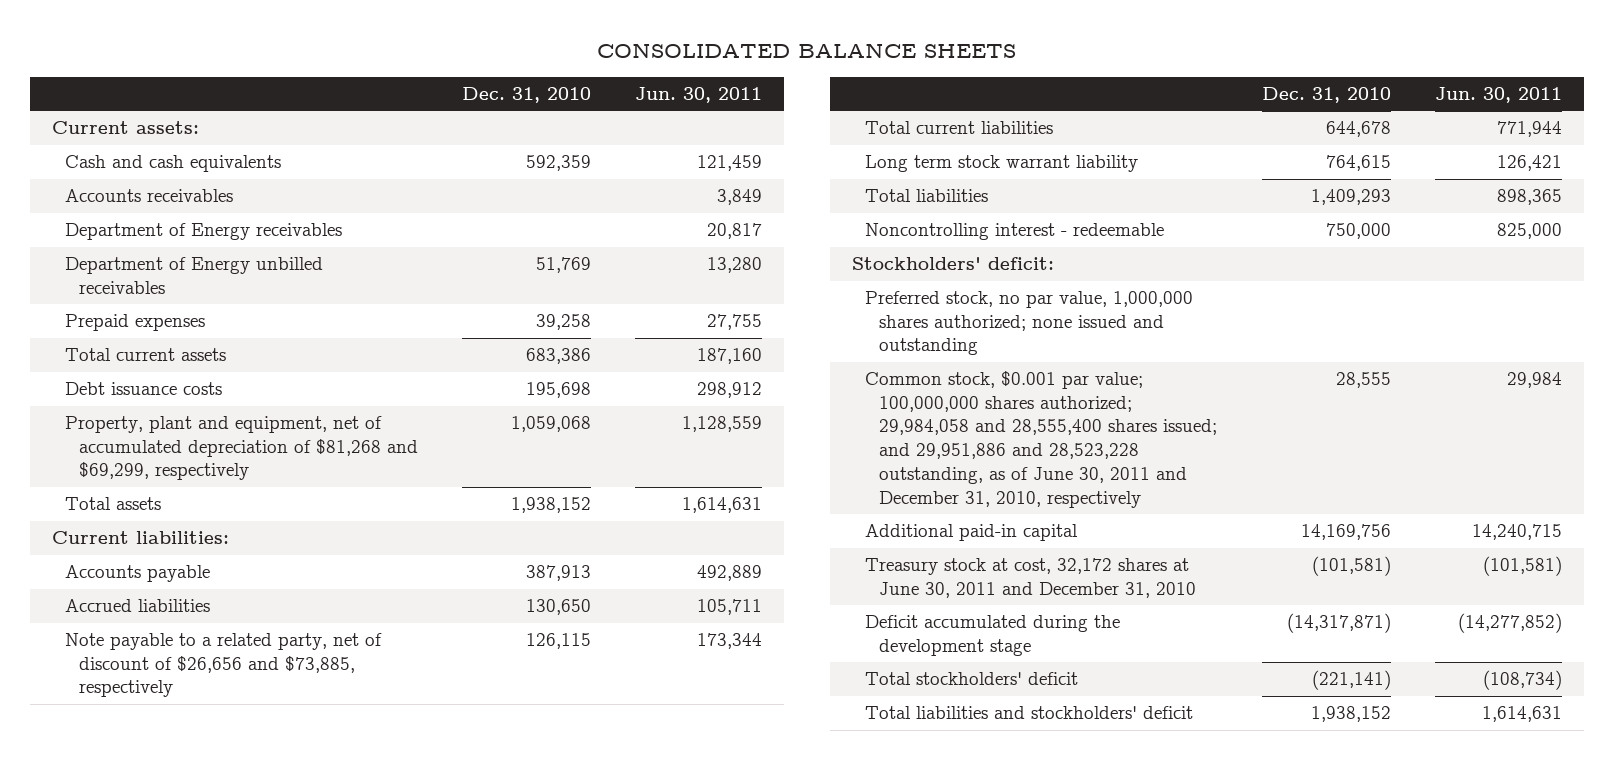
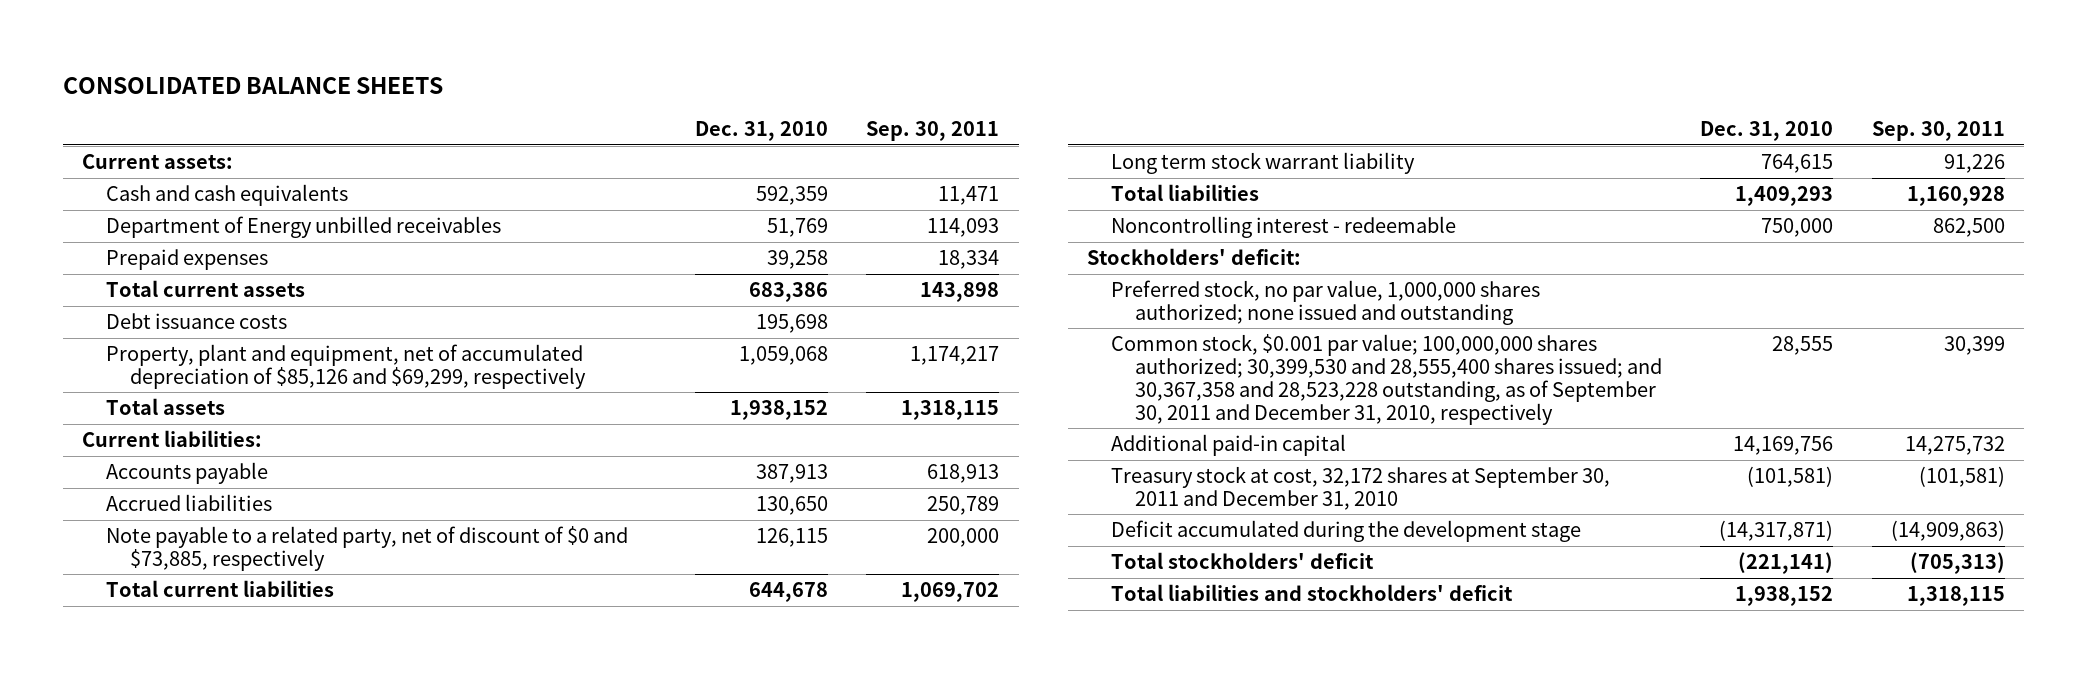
[634,86,762,103] Jun. 30, 2011 -> none
none -> [866,121,1000,142] Sep. 30, 2011
[65,189,234,203] Accounts receivables -> none
[65,223,343,241] Department of Energy receivables -> none
[65,416,418,481] Property, plant and equipment, net of accumulated depreciation of $81,268 and $69,299, respectively -> [106,343,587,389] Property, plant and equipment, net of accumulated depreciation of $85,126 and $69,299, respectively
[65,633,383,698] Note payable to a related party, net of discount of $26,656 and $73,885, respectively -> [106,525,629,571] Note payable to a related party, net of discount of $0 and $73,885, respectively
[865,371,1217,508] Common stock, $0.001 par value; 100,000,000 shares authorized; 29,984,058 and 28,555,400 shares issued; and 29,951,886 and 28,523,228 outstanding, as of June 30, 2011 and December 31, 2010, respectively -> [1111,333,1663,425] Common stock, $0.001 par value; 100,000,000 shares authorized; 30,399,530 and 28,555,400 shares issued; and 30,367,358 and 28,523,228 outstanding, as of September 30, 2011 and December 31, 2010, respectively
[865,558,1196,598] Treasury stock at cost, 32,172 shares at June 30, 2011 and December 31, 2010 -> [1111,465,1611,510] Treasury stock at cost, 32,172 shares at September 30, 2011 and December 31, 2010

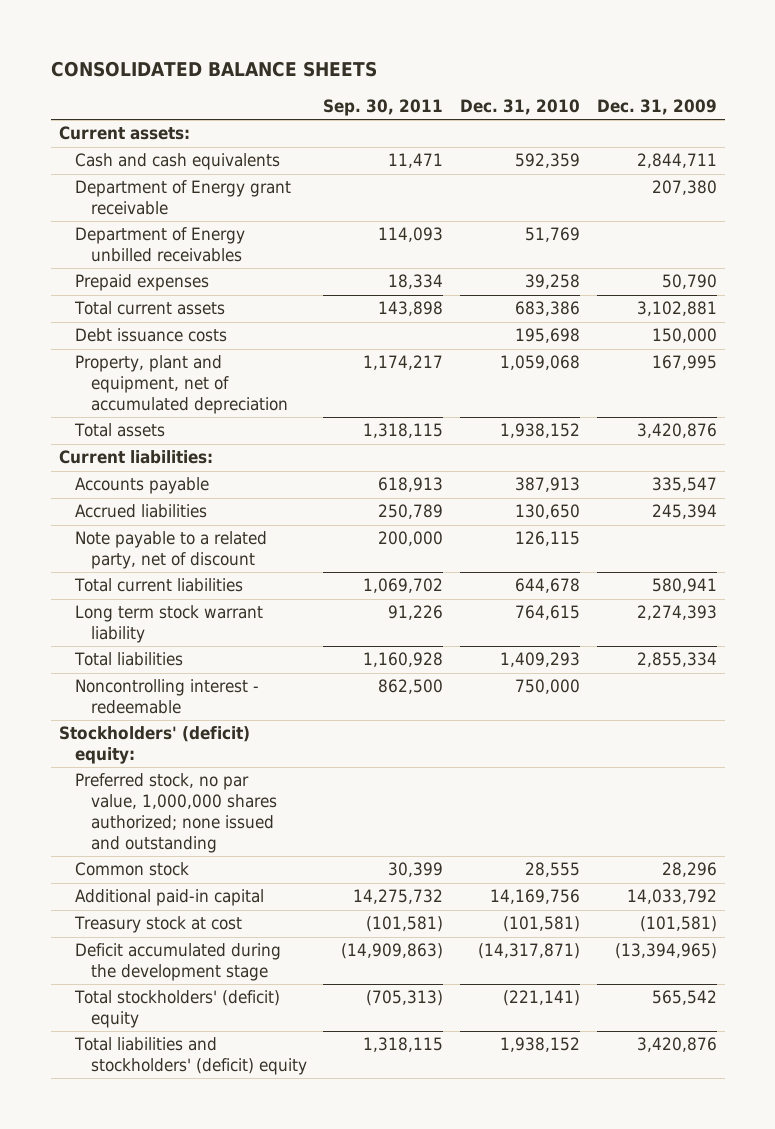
none -> [596,99,717,116] Dec. 31, 2009
none -> [74,180,291,216] Department of Energy grant receivable
[106,343,587,389] Property, plant and equipment, net of accumulated depreciation of $85,126 and $69,299, respectively -> [74,355,288,414] Property, plant and equipment, net of accumulated depreciation
[106,525,629,571] Note payable to a related party, net of discount of $0 and $73,885, respectively -> [74,531,267,570] Note payable to a related party, net of discount
[1087,247,1302,265] Stockholders' deficit: -> [58,726,250,765] Stockholders' (deficit) equity:
[1111,333,1663,425] Common stock, $0.001 par value; 100,000,000 shares authorized; 30,399,530 and 28,555,400 shares issued; and 30,367,358 and 28,523,228 outstanding, as of September 30, 2011 and December 31, 2010, respectively -> [74,862,189,877] Common stock
[1111,465,1611,510] Treasury stock at cost, 32,172 shares at September 30, 2011 and December 31, 2010 -> [73,916,242,934] Treasury stock at cost
[1111,551,1375,569] Total stockholders' deficit -> [73,990,280,1029] Total stockholders' (deficit) equity
[1111,583,1514,601] Total liabilities and stockholders' deficit -> [73,1037,307,1076] Total liabilities and stockholders' (deficit) equity

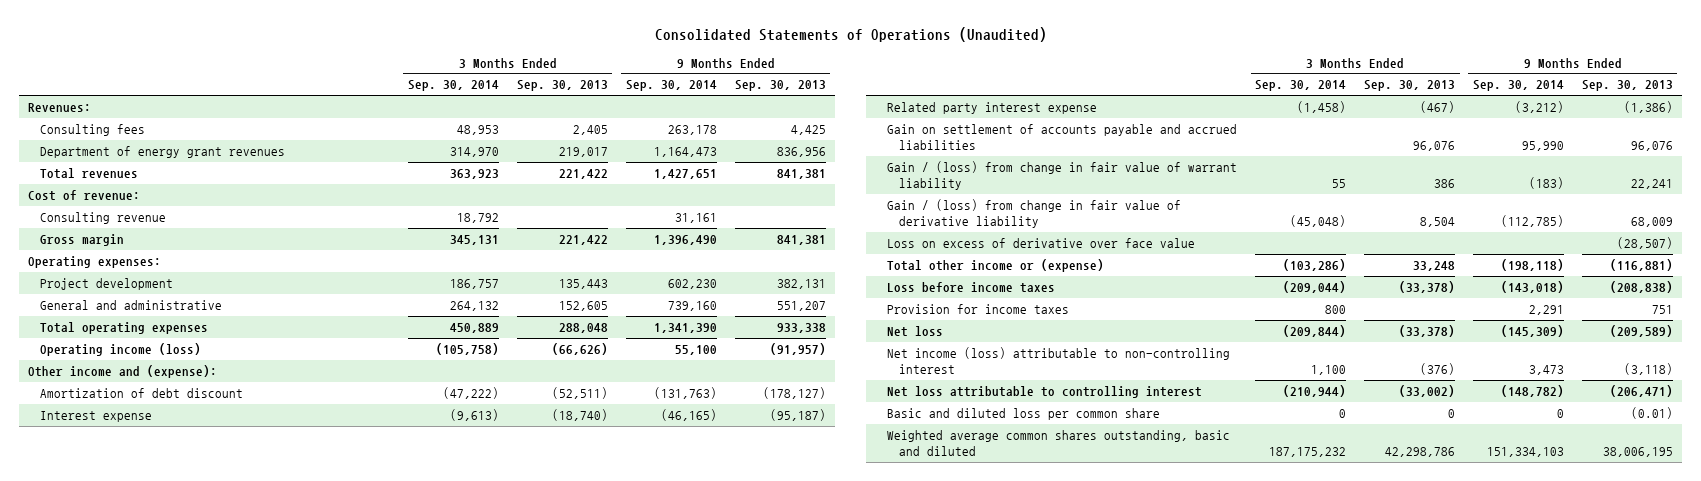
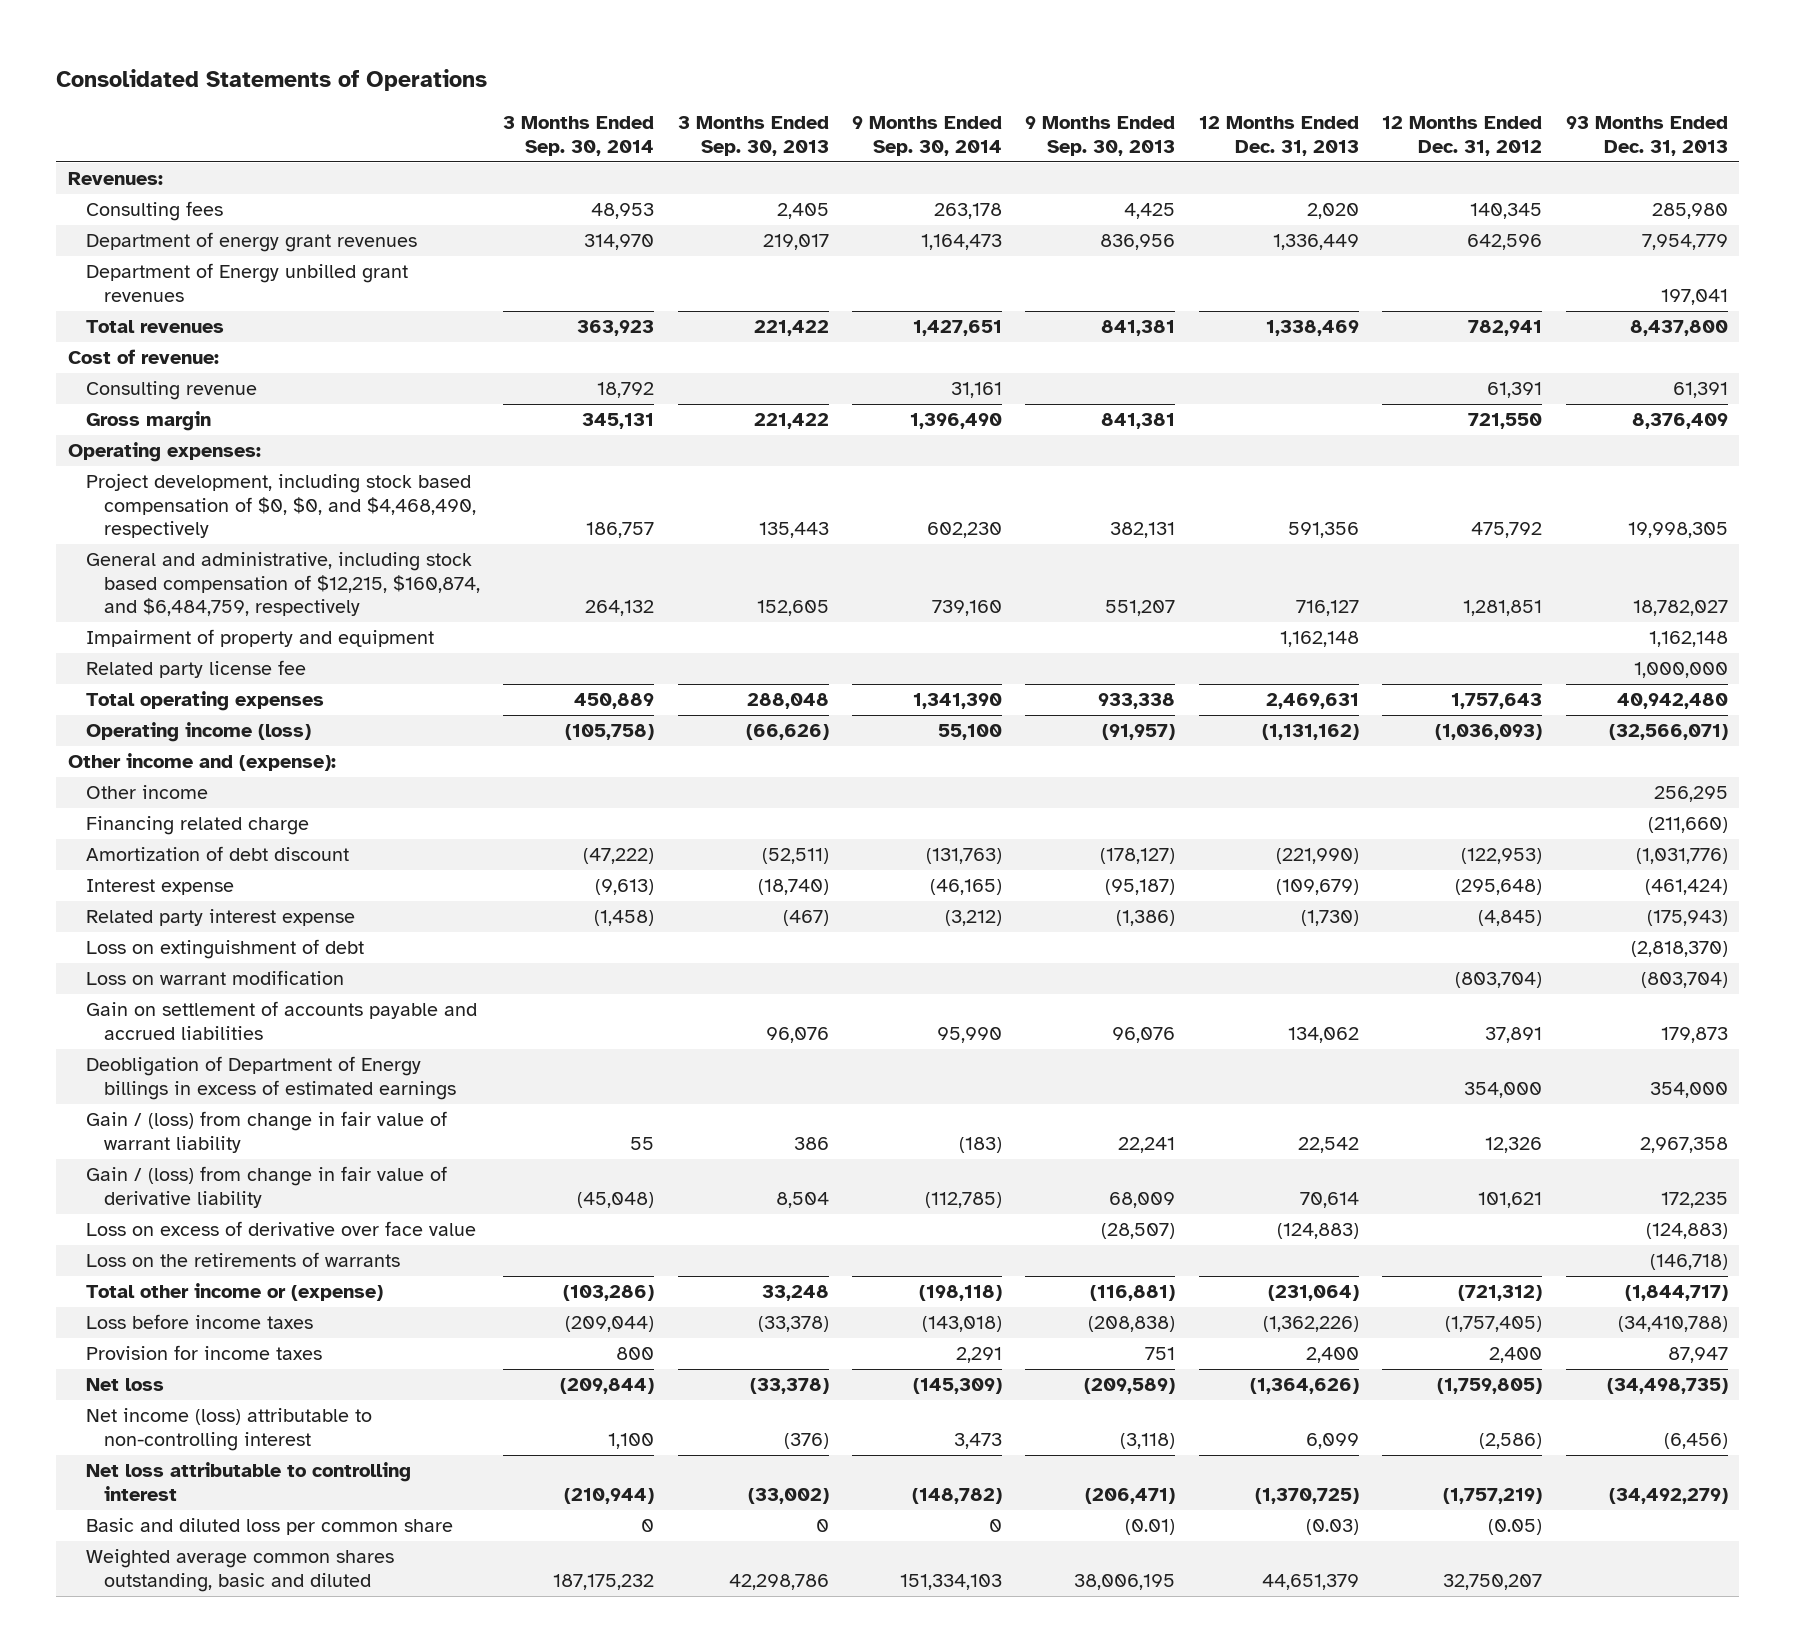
[654,26,1047,42] Consolidated Statements of Operations (Unaudited) -> [56,68,488,91] Consolidated Statements of Operations
none -> [1198,116,1359,156] 12 Months Ended Dec. 31, 2013
none -> [1382,116,1543,156] 12 Months Ended Dec. 31, 2012
none -> [1565,116,1728,156] 93 Months Ended Dec. 31, 2013
none -> [85,263,408,302] Department of Energy unbilled grant revenues
[39,277,173,290] Project development -> [85,473,476,539] Project development, including stock based compensation of $0, $0, and $4,468,490, respectively
[39,299,222,310] General and administrative -> [85,552,480,617] General and administrative, including stock based compensation of $12,215, $160,874, and $6,484,759, respectively
none -> [85,629,434,648] Impairment of property and equipment
none -> [85,660,306,679] Related party license fee
none -> [85,785,208,800] Other income
none -> [85,816,309,836] Financing related charge
none -> [85,939,364,960] Loss on extinguishment of debt
none -> [85,970,344,986] Loss on warrant modification
none -> [85,1056,456,1100] Deobligation of Department of Energy billings in excess of estimated earnings
none -> [85,1252,400,1268] Loss on the retirements of warrants

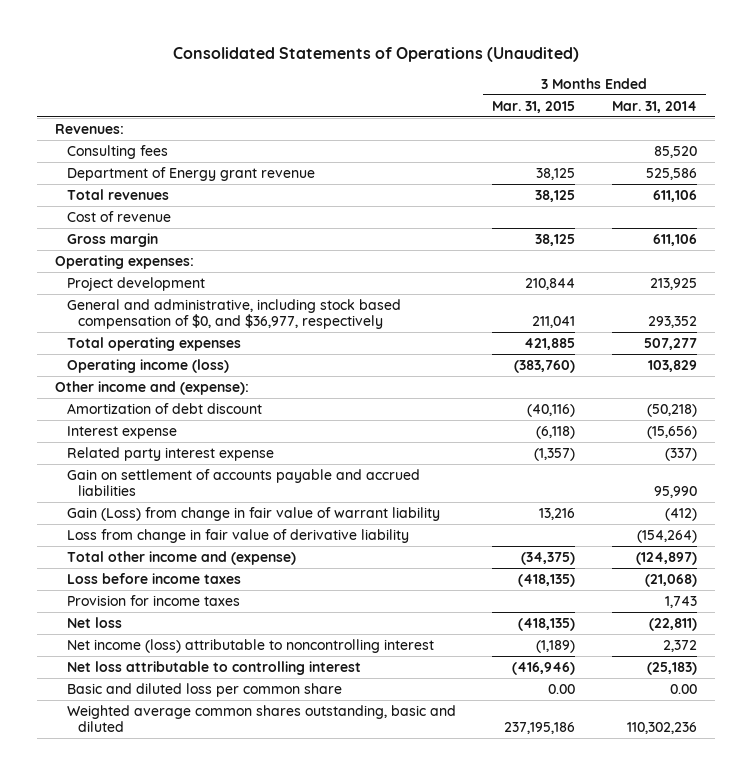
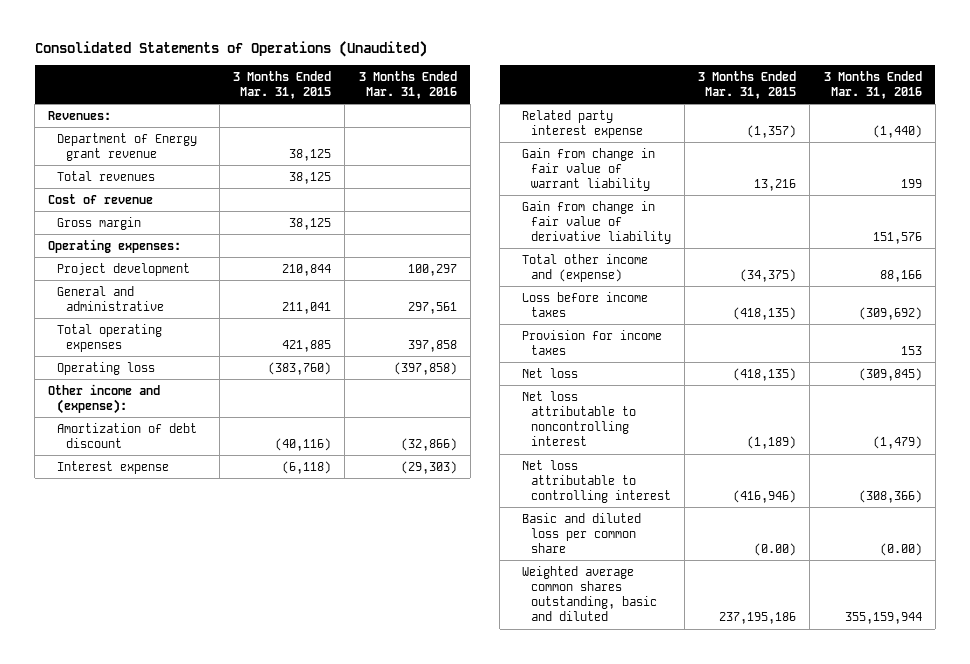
[611,100,697,113] Mar. 31, 2014 -> none
none -> [358,70,457,99] 3 Months Ended Mar. 31, 2016
[66,145,168,160] Consulting fees -> none
[66,299,401,330] General and administrative, including stock based compensation of $0, and $36,977, respectively -> [57,285,165,311] General and administrative
[66,359,229,374] Operating income (loss) -> [57,361,156,375] Operating loss
[66,469,420,497] Gain on settlement of accounts payable and accrued liabilities -> none
[66,507,440,522] Gain (Loss) from change in fair value of warrant liability -> [522,147,656,192] Gain from change in fair value of warrant liability
[66,529,409,544] Loss from change in fair value of derivative liability -> [522,200,672,245] Gain from change in fair value of derivative liability
[66,639,434,654] Net income (loss) attributable to noncontrolling interest -> [522,390,637,447] Net loss attributable to noncontrolling interest
[548,684,576,695] 0.00 -> [754,543,797,557] (0.00)

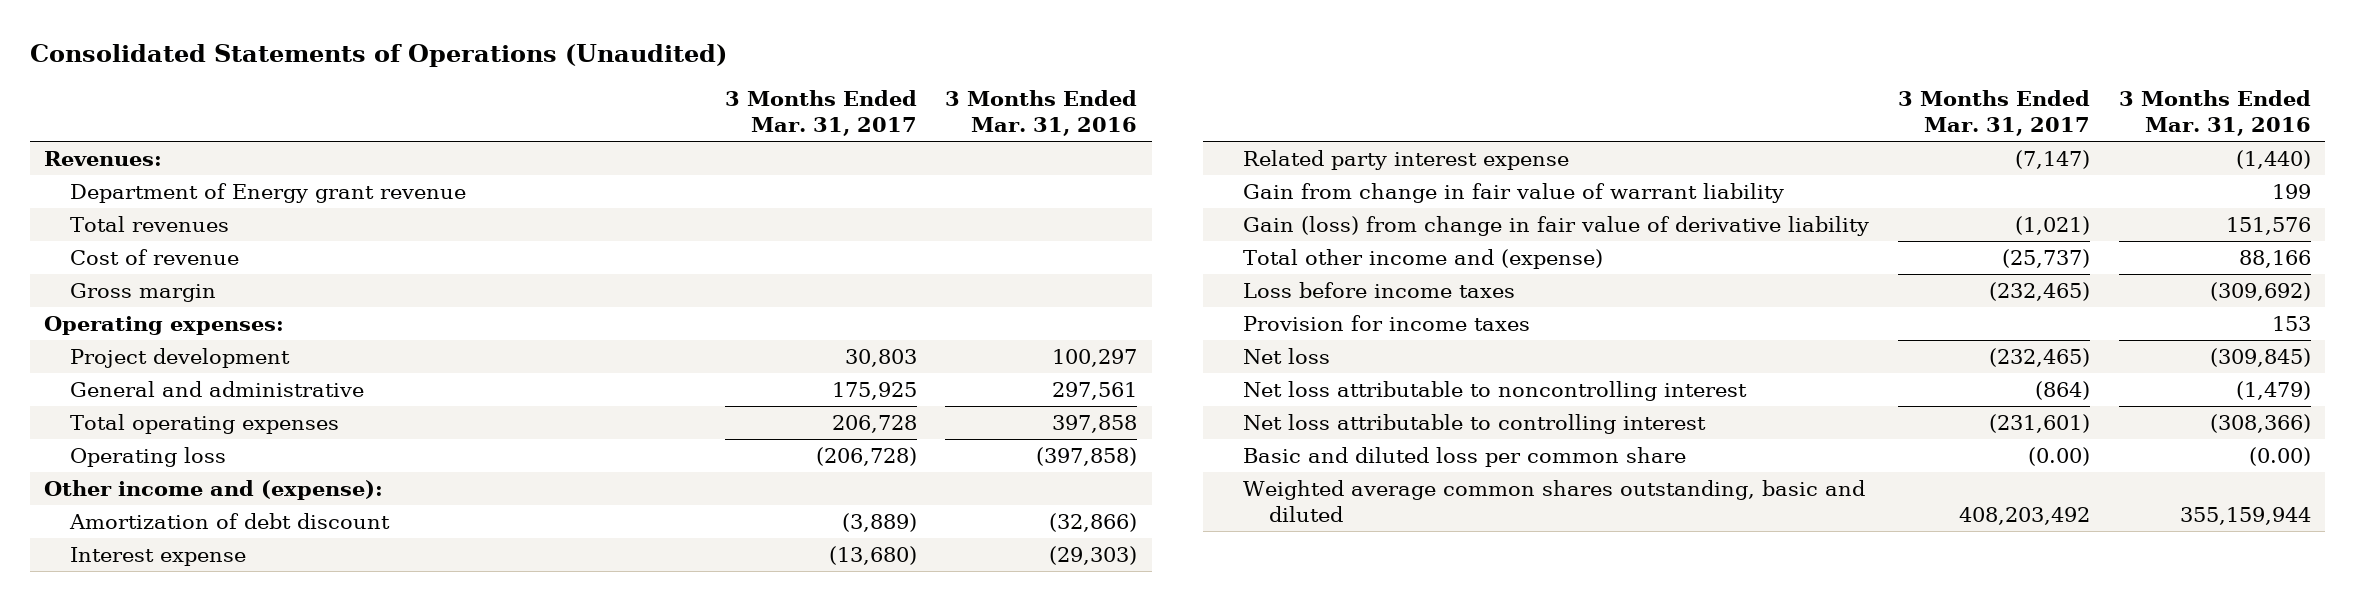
[233,70,332,99] 3 Months Ended Mar. 31, 2015 -> none
none -> [724,90,917,137] 3 Months Ended Mar. 31, 2017
[522,200,672,245] Gain from change in fair value of derivative liability -> [1243,216,1870,237] Gain (loss) from change in fair value of derivative liability

